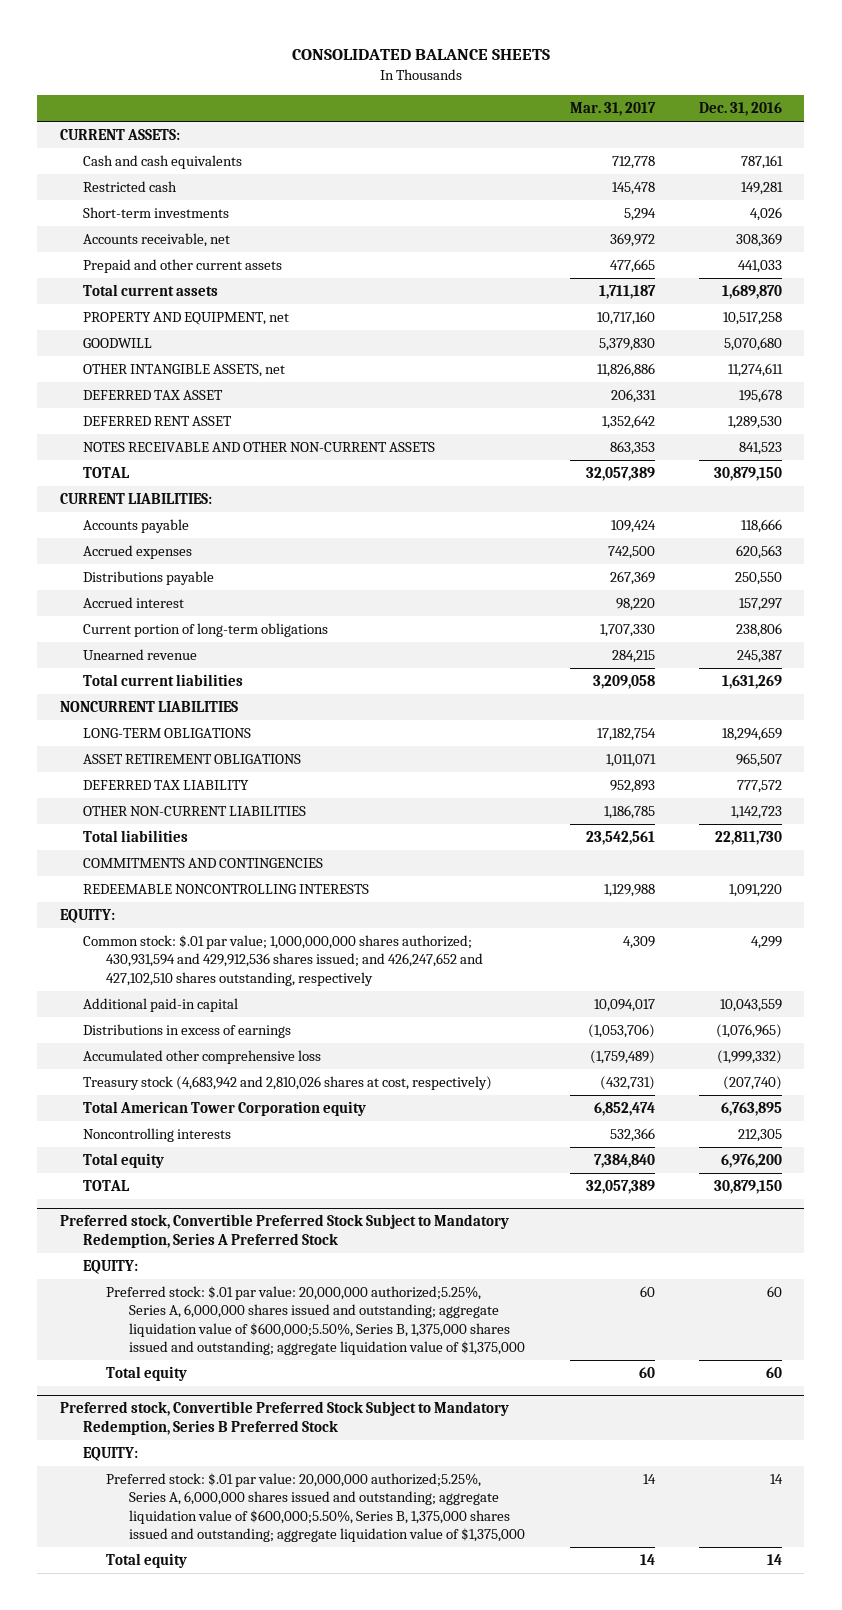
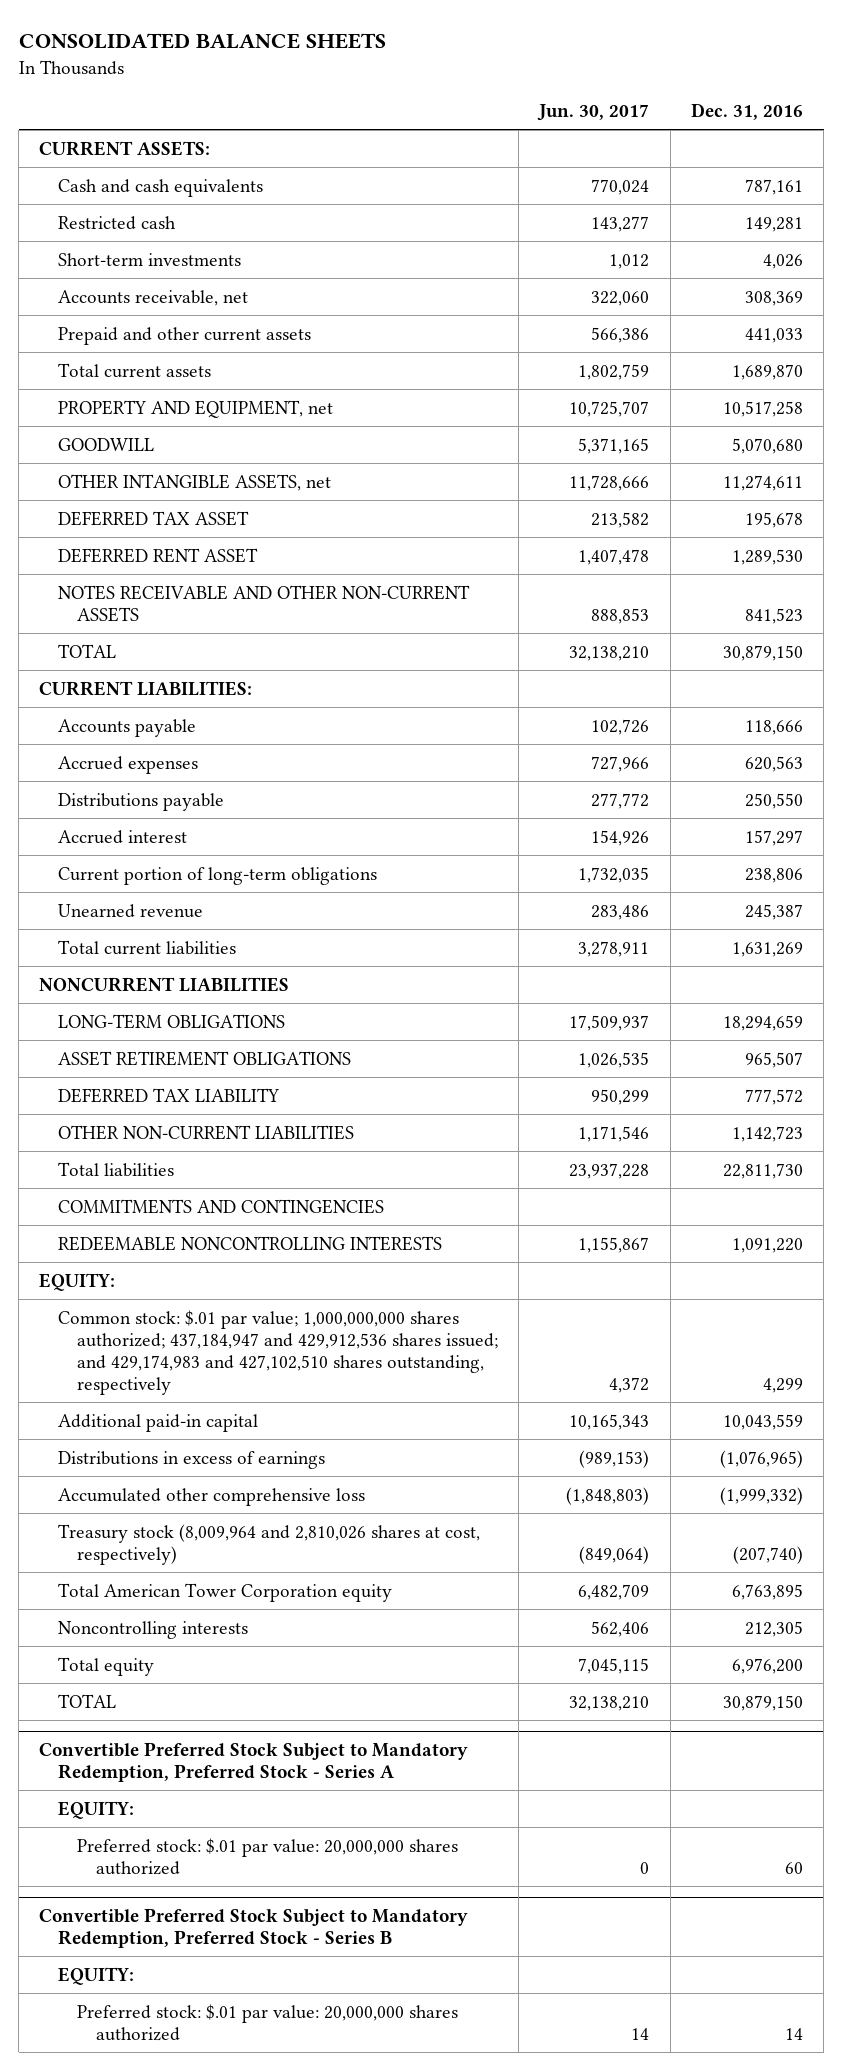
[569,102,656,117] Mar. 31, 2017 -> none
none -> [537,104,650,122] Jun. 30, 2017
[82,935,484,986] Common stock: $.01 par value; 1,000,000,000 shares authorized; 430,931,594 and 429,912,536 shares issued; and 426,247,652 and 427,102,510 shares outstanding, respectively -> [58,1309,499,1395] Common stock: $.01 par value; 1,000,000,000 shares authorized; 437,184,947 and 429,912,536 shares issued; and 429,174,983 and 427,102,510 shares outstanding, respectively
[82,1076,492,1091] Treasury stock (4,683,942 and 2,810,026 shares at cost, respectively) -> [58,1523,481,1565] Treasury stock (8,009,964 and 2,810,026 shares at cost, respectively)
[59,1214,509,1248] Preferred stock, Convertible Preferred Stock Subject to Mandatory Redemption, Series A Preferred Stock -> [39,1741,469,1782] Convertible Preferred Stock Subject to Mandatory Redemption, Preferred Stock - Series A
[106,1366,188,1382] Total equity -> none
[106,1286,526,1356] Preferred stock: $.01 par value: 20,000,000 authorized;5.25%, Series A, 6,000,000 shares issued and outstanding; aggregate liquidation value of $600,000;5.50%, Series B, 1,375,000 shares issued and outstanding; aggregate liquidation value of $1,375,000 -> [77,1837,459,1875] Preferred stock: $.01 par value: 20,000,000 shares authorized
[59,1401,509,1435] Preferred stock, Convertible Preferred Stock Subject to Mandatory Redemption, Series B Preferred Stock -> [39,1907,469,1948] Convertible Preferred Stock Subject to Mandatory Redemption, Preferred Stock - Series B
[106,1553,188,1569] Total equity -> none
[106,1473,526,1543] Preferred stock: $.01 par value: 20,000,000 authorized;5.25%, Series A, 6,000,000 shares issued and outstanding; aggregate liquidation value of $600,000;5.50%, Series B, 1,375,000 shares issued and outstanding; aggregate liquidation value of $1,375,000 -> [77,2003,459,2041] Preferred stock: $.01 par value: 20,000,000 shares authorized

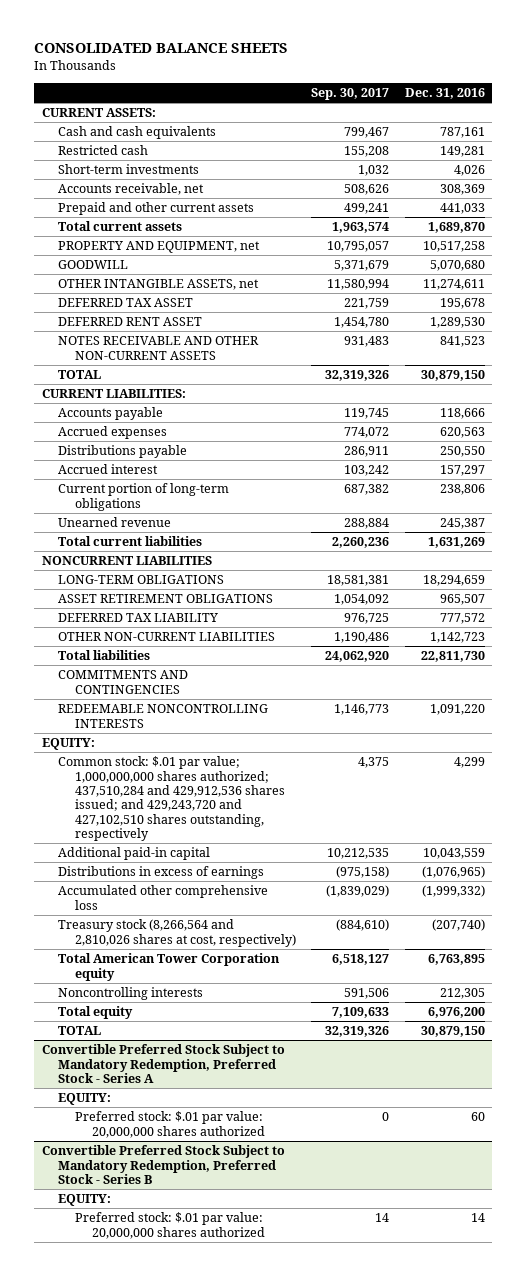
[537,104,650,122] Jun. 30, 2017 -> none
none -> [311,87,390,100] Sep. 30, 2017
[58,1309,499,1395] Common stock: $.01 par value; 1,000,000,000 shares authorized; 437,184,947 and 429,912,536 shares issued; and 429,174,983 and 427,102,510 shares outstanding, respectively -> [58,756,286,842] Common stock: $.01 par value; 1,000,000,000 shares authorized; 437,510,284 and 429,912,536 shares issued; and 429,243,720 and 427,102,510 shares outstanding, respectively
[58,1523,481,1565] Treasury stock (8,009,964 and 2,810,026 shares at cost, respectively) -> [58,919,297,947] Treasury stock (8,266,564 and 2,810,026 shares at cost, respectively)

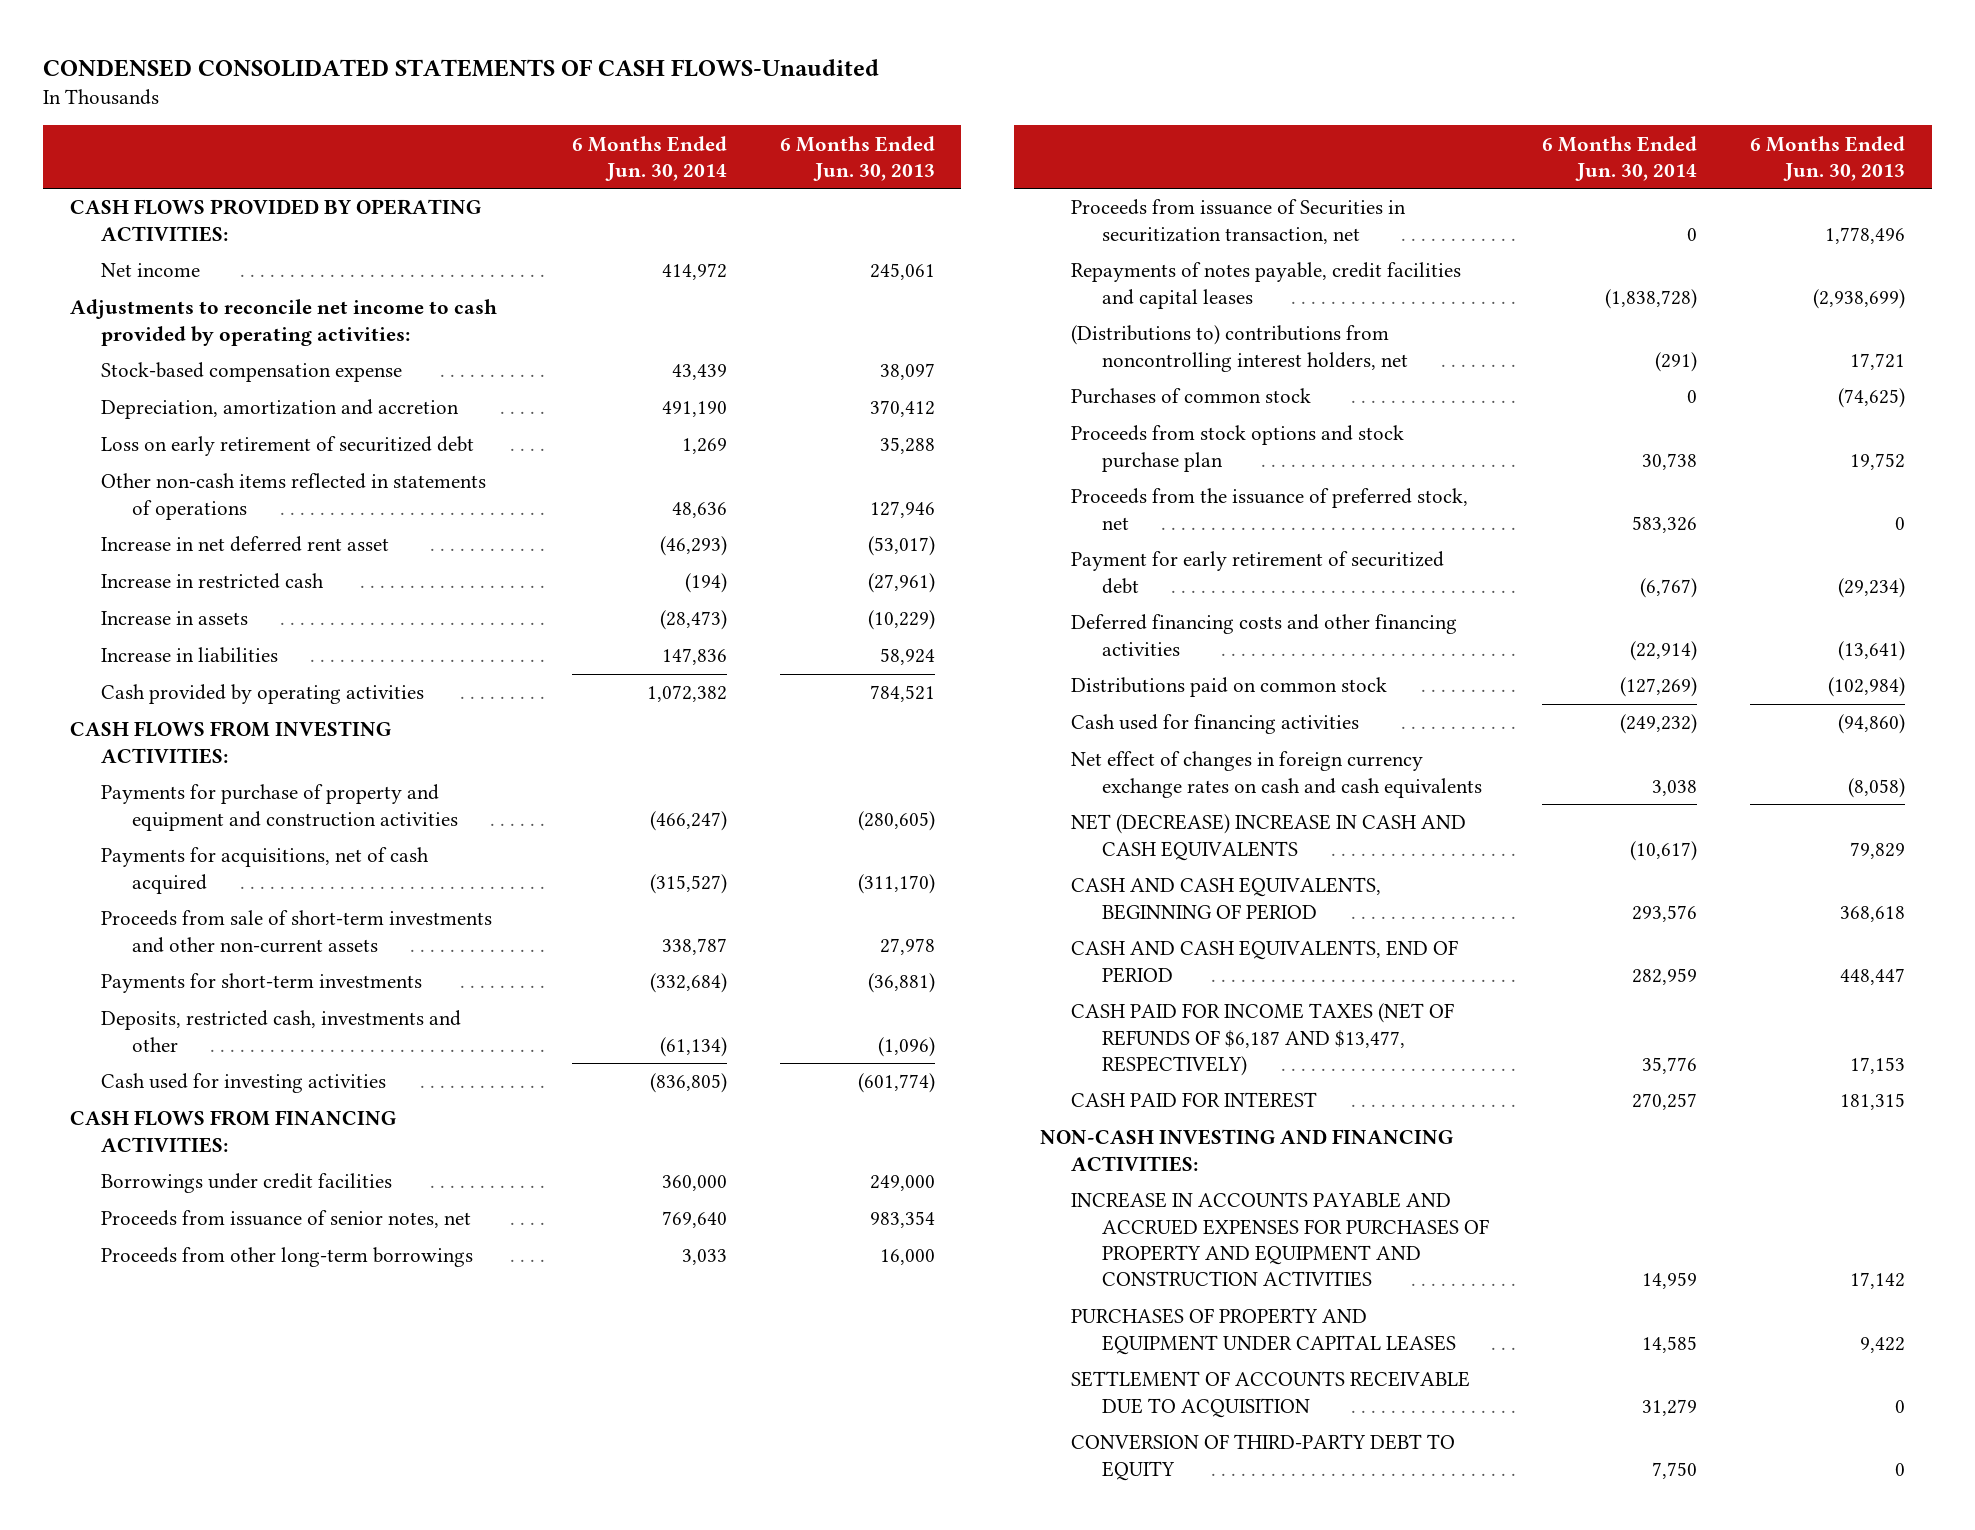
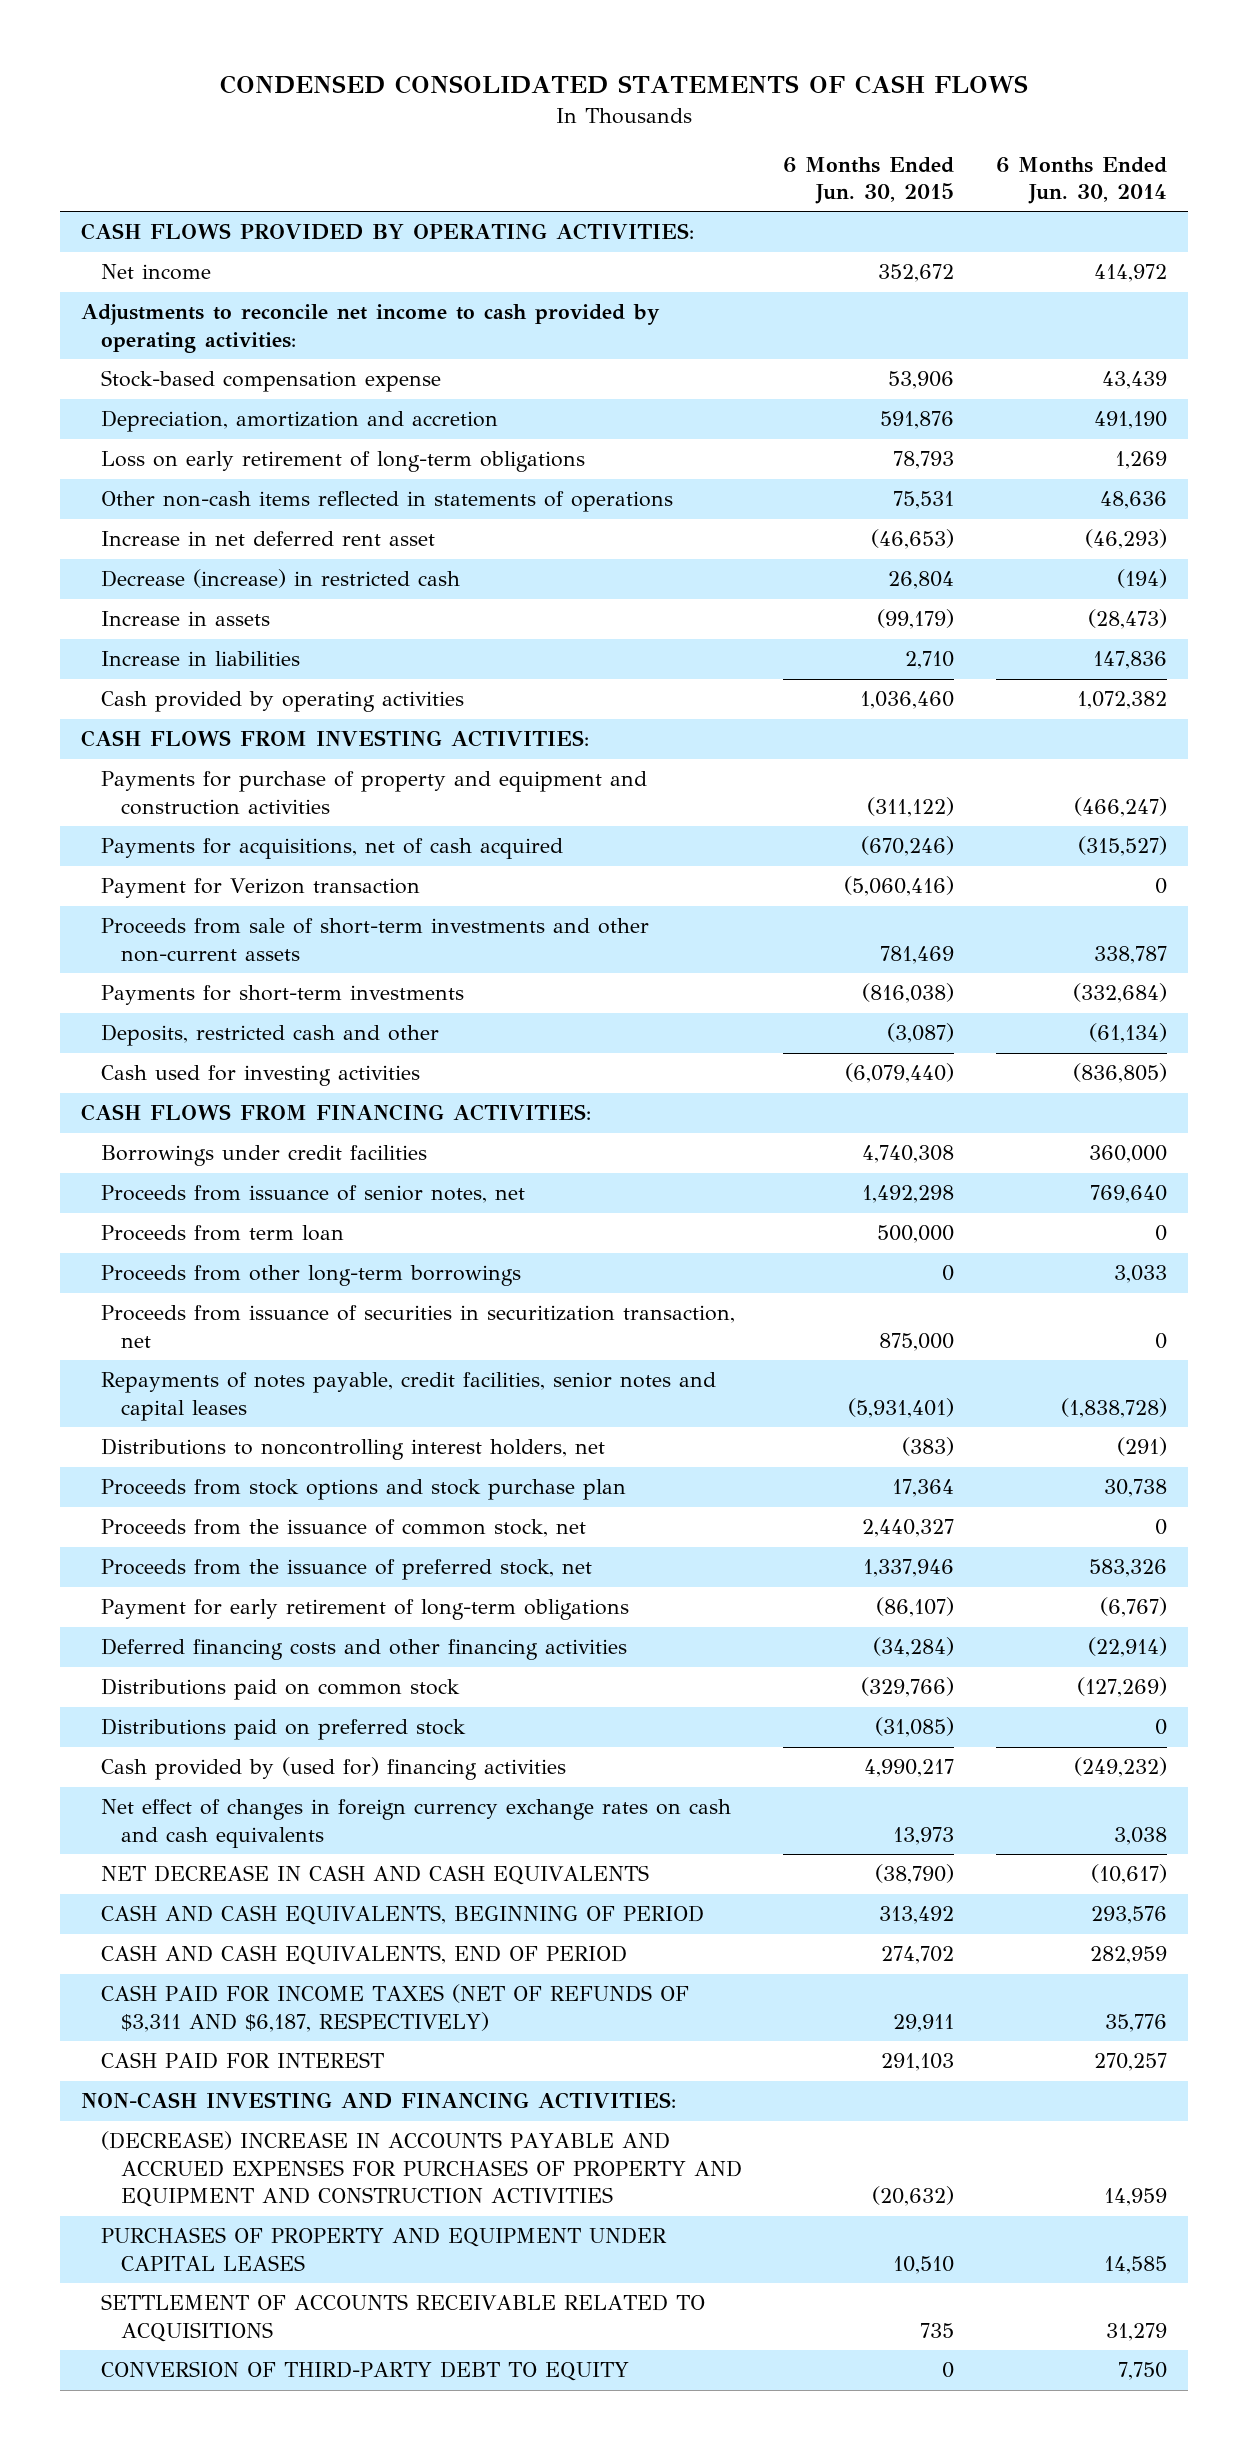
[43,58,880,77] CONDENSED CONSOLIDATED STATEMENTS OF CASH FLOWS-Unaudited -> [219,75,1028,95] CONDENSED CONSOLIDATED STATEMENTS OF CASH FLOWS
[779,135,935,182] 6 Months Ended Jun. 30, 2013 -> none
none -> [783,156,955,205] 6 Months Ended Jun. 30, 2015
[100,436,474,457] Loss on early retirement of securitized debt -> [100,451,585,473] Loss on early retirement of long-term obligations
[100,573,324,590] Increase in restricted cash -> [100,569,460,589] Decrease (increase) in restricted cash
none -> [100,878,420,899] Payment for Verizon transaction
[100,1010,461,1052] Deposits, restricted cash, investments and other -> [100,1024,439,1047] Deposits, restricted cash and other
none -> [100,1225,344,1242] Proceeds from term loan
[1071,388,1312,405] Purchases of common stock -> none
[1071,199,1407,244] Proceeds from issuance of Securities in securitization transaction, net -> [100,1305,735,1348] Proceeds from issuance of securities in securitization transaction, net
[1071,262,1462,309] Repayments of notes payable, credit facilities and capital leases -> [100,1372,716,1421] Repayments of notes payable, credit facilities, senior notes and capital leases
[1071,325,1409,372] (Distributions to) contributions from noncontrolling interest holders, net -> [100,1438,605,1461] Distributions to noncontrolling interest holders, net
none -> [100,1519,586,1538] Proceeds from the issuance of common stock, net
[1071,551,1445,594] Payment for early retirement of securitized debt -> [100,1599,629,1621] Payment for early retirement of long-term obligations
none -> [100,1718,466,1741] Distributions paid on preferred stock
[1071,714,1360,735] Cash used for financing activities -> [100,1757,566,1781] Cash provided by (used for) financing activities
[1071,814,1467,861] NET (DECREASE) INCREASE IN CASH AND CASH EQUIVALENTS -> [100,1865,649,1886] NET DECREASE IN CASH AND CASH EQUIVALENTS
[1071,1003,1455,1076] CASH PAID FOR INCOME TAXES (NET OF REFUNDS OF $6,187 AND $13,477, RESPECTIVELY) -> [100,1984,689,2032] CASH PAID FOR INCOME TAXES (NET OF REFUNDS OF $3,311 AND $6,187, RESPECTIVELY)
[1071,1192,1490,1288] INCREASE IN ACCOUNTS PAYABLE AND ACCRUED EXPENSES FOR PURCHASES OF PROPERTY AND EQUIPMENT AND CONSTRUCTION ACTIVITIES -> [100,2131,742,2208] (DECREASE) INCREASE IN ACCOUNTS PAYABLE AND ACCRUED EXPENSES FOR PURCHASES OF PROPERTY AND EQUIPMENT AND CONSTRUCTION ACTIVITIES
[1071,1371,1471,1418] SETTLEMENT OF ACCOUNTS RECEIVABLE DUE TO ACQUISITION -> [100,2294,705,2342] SETTLEMENT OF ACCOUNTS RECEIVABLE RELATED TO ACQUISITIONS

